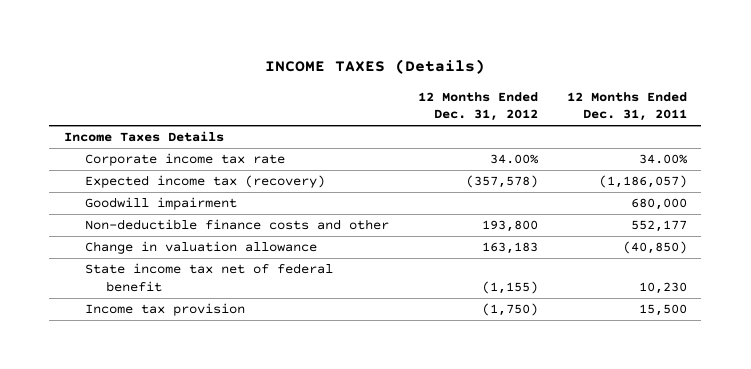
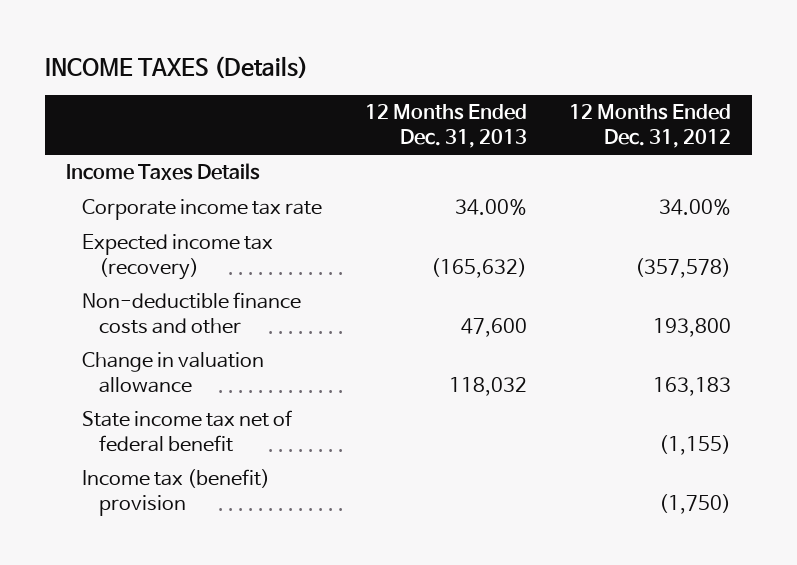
[566,91,687,122] 12 Months Ended Dec. 31, 2011 -> none
none -> [364,104,527,148] 12 Months Ended Dec. 31, 2013
[84,197,237,211] Goodwill impairment -> none
[84,303,245,317] Income tax provision -> [82,469,271,517] Income tax (benefit) provision

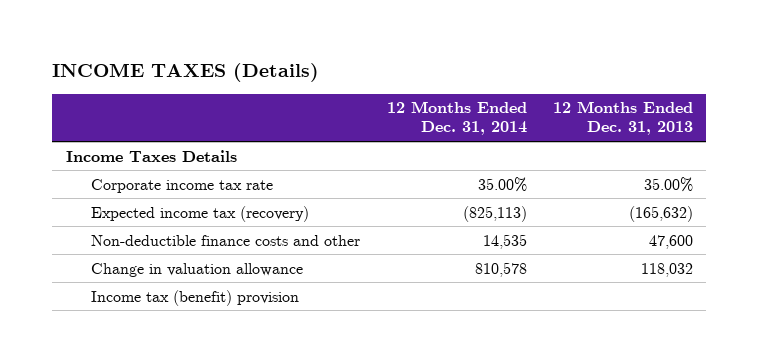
[569,104,732,148] 12 Months Ended Dec. 31, 2012 -> none
none -> [386,101,527,136] 12 Months Ended Dec. 31, 2014
[454,199,527,216] 34.00% -> [643,176,693,192] 35.00%
[82,410,293,453] State income tax net of federal benefit -> none

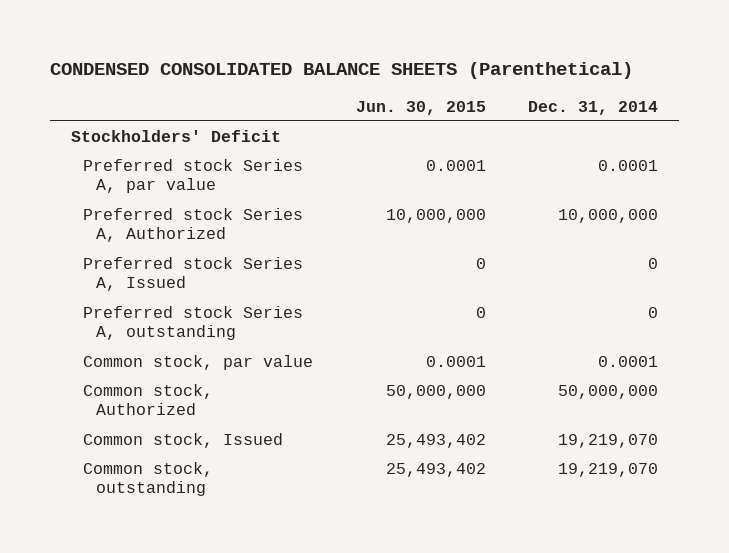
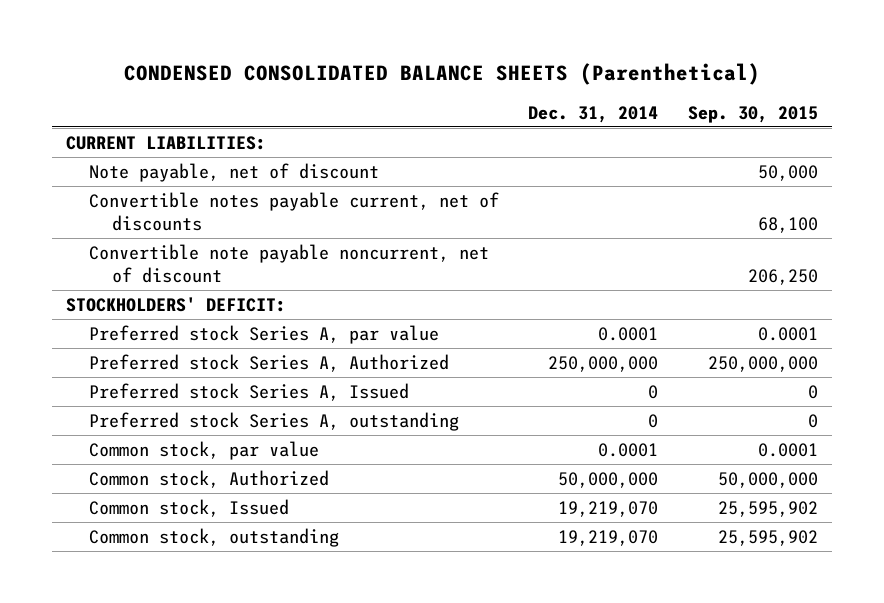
[355,100,486,115] Jun. 30, 2015 -> none
none -> [687,105,818,123] Sep. 30, 2015
none -> [66,135,267,150] CURRENT LIABILITIES:
none -> [89,162,380,182] Note payable, net of discount
none -> [89,191,500,231] Convertible notes payable current, net of discounts
none -> [89,243,490,283] Convertible note payable noncurrent, net of discount
[71,130,282,143] Stockholders' Deficit -> [66,296,287,312] STOCKHOLDERS' DEFICIT:
[558,209,659,224] 10,000,000 -> [548,355,659,372] 250,000,000

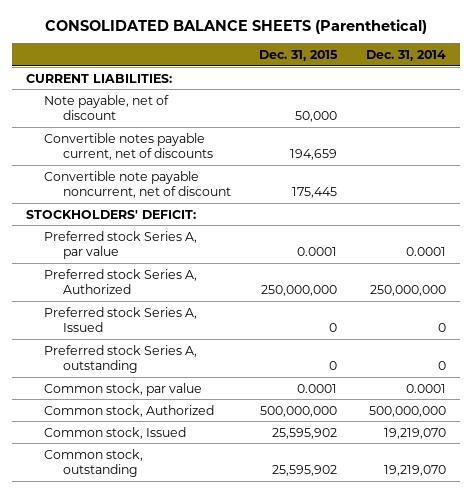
[124,62,761,85] CONDENSED CONSOLIDATED BALANCE SHEETS (Parenthetical) -> [44,18,427,34] CONSOLIDATED BALANCE SHEETS (Parenthetical)
[687,105,818,123] Sep. 30, 2015 -> none
none -> [259,49,339,61] Dec. 31, 2015
[558,471,659,488] 50,000,000 -> [368,405,446,417] 500,000,000

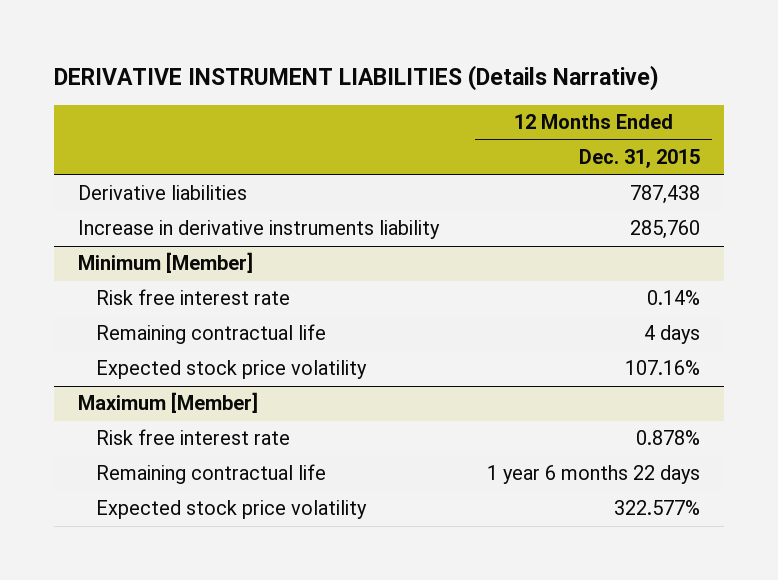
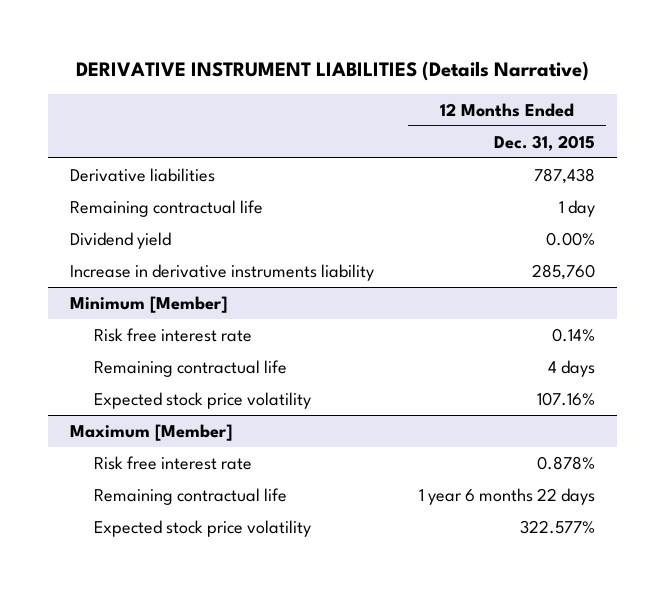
none -> [70,199,264,217] Remaining contractual life
none -> [70,231,172,249] Dividend yield

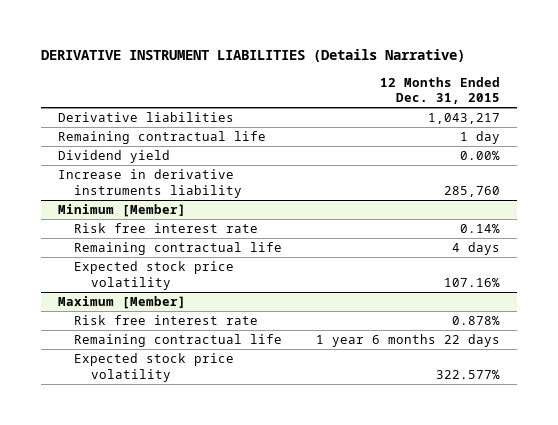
[533,167,595,184] 787,438 -> [428,113,501,125] 1,043,217

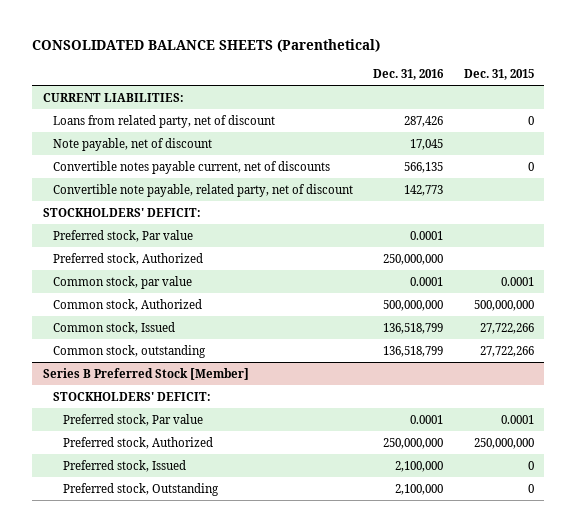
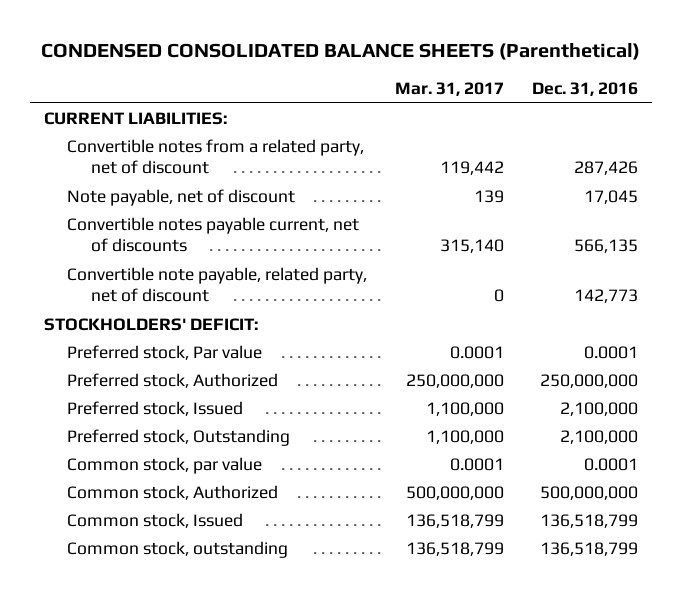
[32,39,381,53] CONSOLIDATED BALANCE SHEETS (Parenthetical) -> [40,43,640,61] CONDENSED CONSOLIDATED BALANCE SHEETS (Parenthetical)
[464,68,535,80] Dec. 31, 2015 -> none
none -> [395,82,505,97] Mar. 31, 2017
[52,114,275,128] Loans from related party, net of discount -> [67,138,365,175] Convertible notes from a related party, net of discount
none -> [67,400,244,416] Preferred stock, Issued
none -> [67,428,291,446] Preferred stock, Outstanding
[42,367,249,380] Series B Preferred Stock [Member] -> none
[52,391,211,401] STOCKHOLDERS' DEFICIT: -> none
[62,413,203,426] Preferred stock, Par value -> none
[62,436,213,449] Preferred stock, Authorized -> none
[62,459,186,472] Preferred stock, Issued -> none
[62,482,219,496] Preferred stock, Outstanding -> none

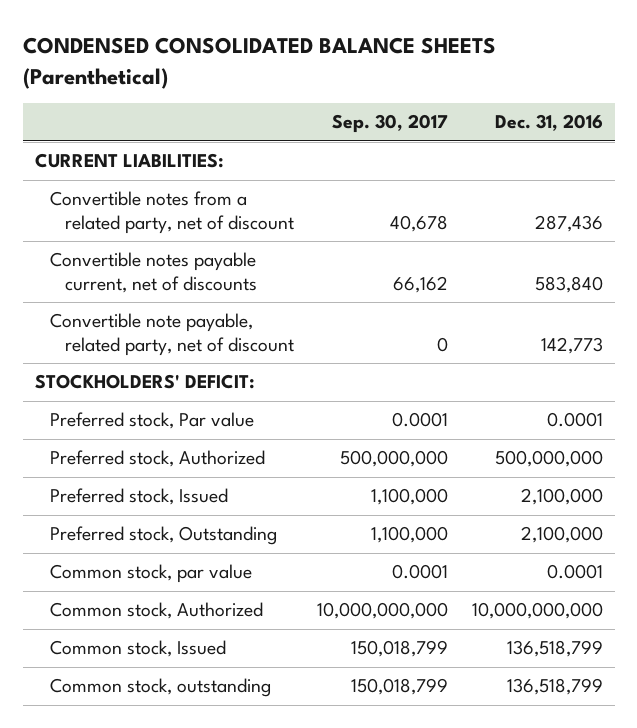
[395,82,505,97] Mar. 31, 2017 -> none
none -> [332,114,449,134] Sep. 30, 2017
[67,188,296,206] Note payable, net of discount -> none
[573,161,638,176] 287,426 -> [534,214,603,232] 287,436
[573,239,638,254] 566,135 -> [534,275,603,293] 583,840
[539,373,638,388] 250,000,000 -> [494,450,603,468] 500,000,000
[539,485,638,500] 500,000,000 -> [471,602,603,620] 10,000,000,000

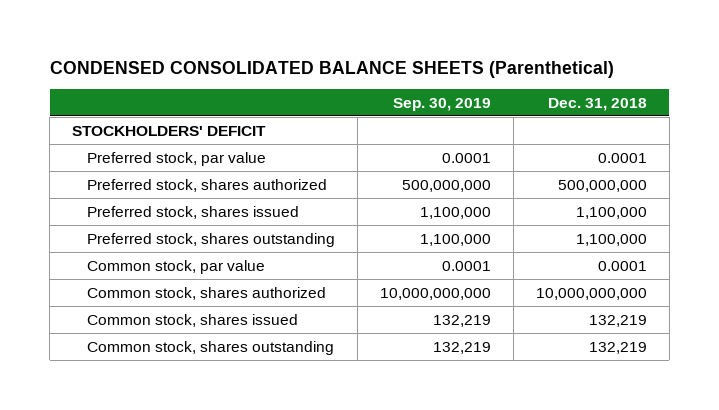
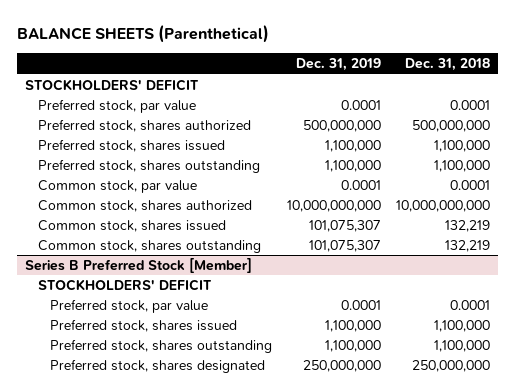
[49,60,614,78] CONDENSED CONSOLIDATED BALANCE SHEETS (Parenthetical) -> [17,25,270,44] BALANCE SHEETS (Parenthetical)
[392,97,491,111] Sep. 30, 2019 -> none
none -> [296,58,382,72] Dec. 31, 2019
none -> [25,258,253,274] Series B Preferred Stock [Member]
none -> [37,279,212,292] STOCKHOLDERS' DEFICIT
none -> [50,299,209,314] Preferred stock, par value
none -> [50,319,238,333] Preferred stock, shares issued
none -> [50,339,273,354] Preferred stock, shares outstanding
none -> [50,359,266,374] Preferred stock, shares designated

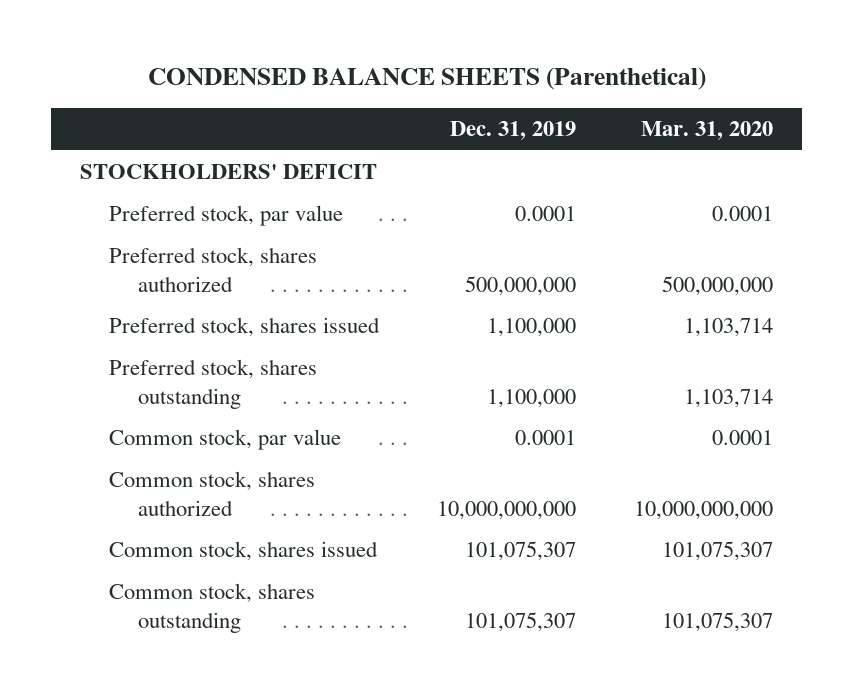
[17,25,270,44] BALANCE SHEETS (Parenthetical) -> [147,67,706,91] CONDENSED BALANCE SHEETS (Parenthetical)
[405,58,491,72] Dec. 31, 2018 -> none
none -> [641,121,774,141] Mar. 31, 2020
[25,258,253,274] Series B Preferred Stock [Member] -> none
[37,279,212,292] STOCKHOLDERS' DEFICIT -> none
[50,299,209,314] Preferred stock, par value -> none
[50,319,238,333] Preferred stock, shares issued -> none
[50,339,273,354] Preferred stock, shares outstanding -> none
[50,359,266,374] Preferred stock, shares designated -> none

